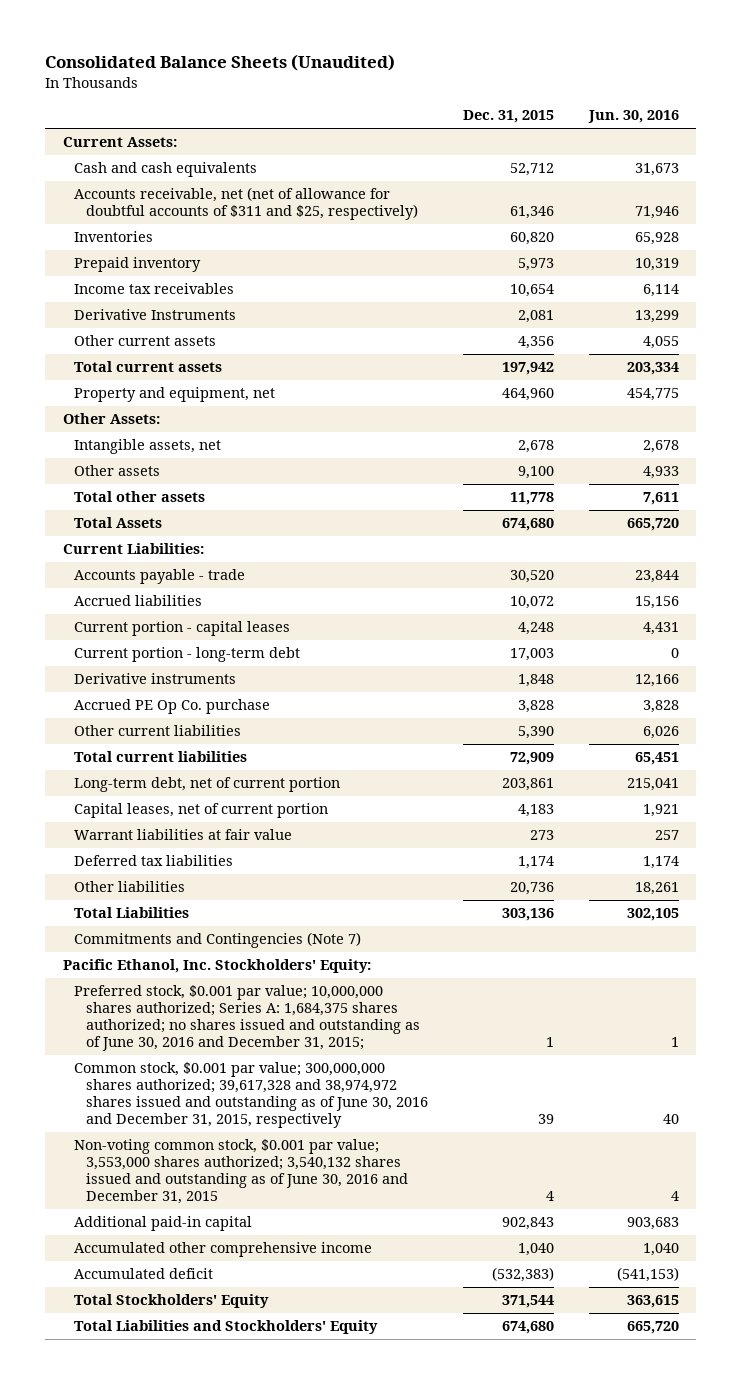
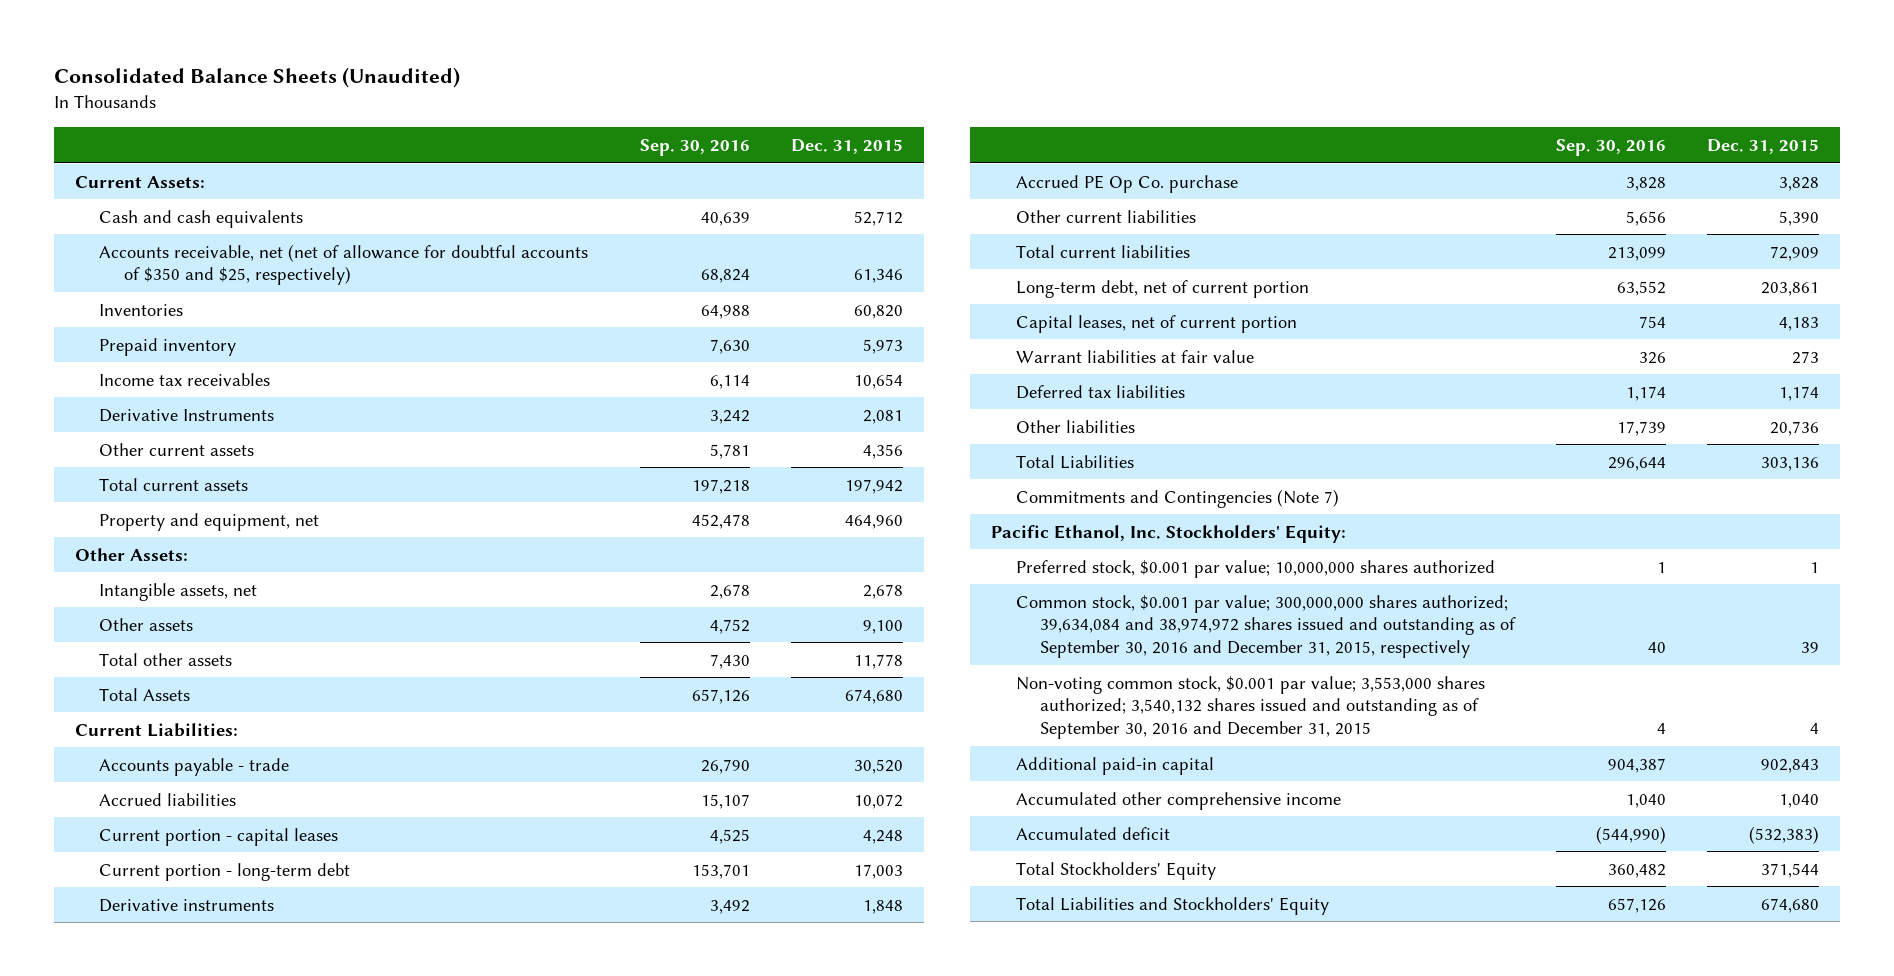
[587,110,679,124] Jun. 30, 2016 -> none
none -> [640,139,751,157] Sep. 30, 2016
[74,187,419,221] Accounts receivable, net (net of allowance for doubtful accounts of $311 and $25, respectively) -> [99,243,589,286] Accounts receivable, net (net of allowance for doubtful accounts of $350 and $25, respectively)
[74,985,421,1052] Preferred stock, $0.001 par value; 10,000,000 shares authorized; Series A: 1,684,375 shares authorized; no shares issued and outstanding as of June 30, 2016 and December 31, 2015; -> [1015,559,1495,578] Preferred stock, $0.001 par value; 10,000,000 shares authorized
[74,1062,429,1129] Common stock, $0.001 par value; 300,000,000 shares authorized; 39,617,328 and 38,974,972 shares issued and outstanding as of June 30, 2016 and December 31, 2015, respectively -> [1015,594,1517,658] Common stock, $0.001 par value; 300,000,000 shares authorized; 39,634,084 and 38,974,972 shares issued and outstanding as of September 30, 2016 and December 31, 2015, respectively
[74,1139,409,1205] Non-voting common stock, $0.001 par value; 3,553,000 shares authorized; 3,540,132 shares issued and outstanding as of June 30, 2016 and December 31, 2015 -> [1015,675,1485,739] Non-voting common stock, $0.001 par value; 3,553,000 shares authorized; 3,540,132 shares issued and outstanding as of September 30, 2016 and December 31, 2015

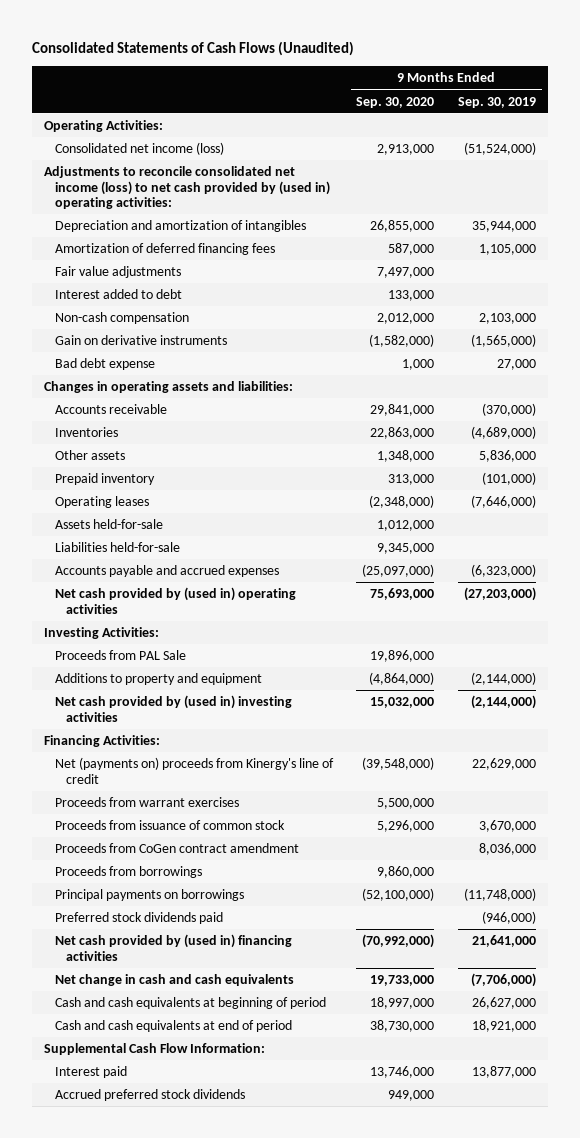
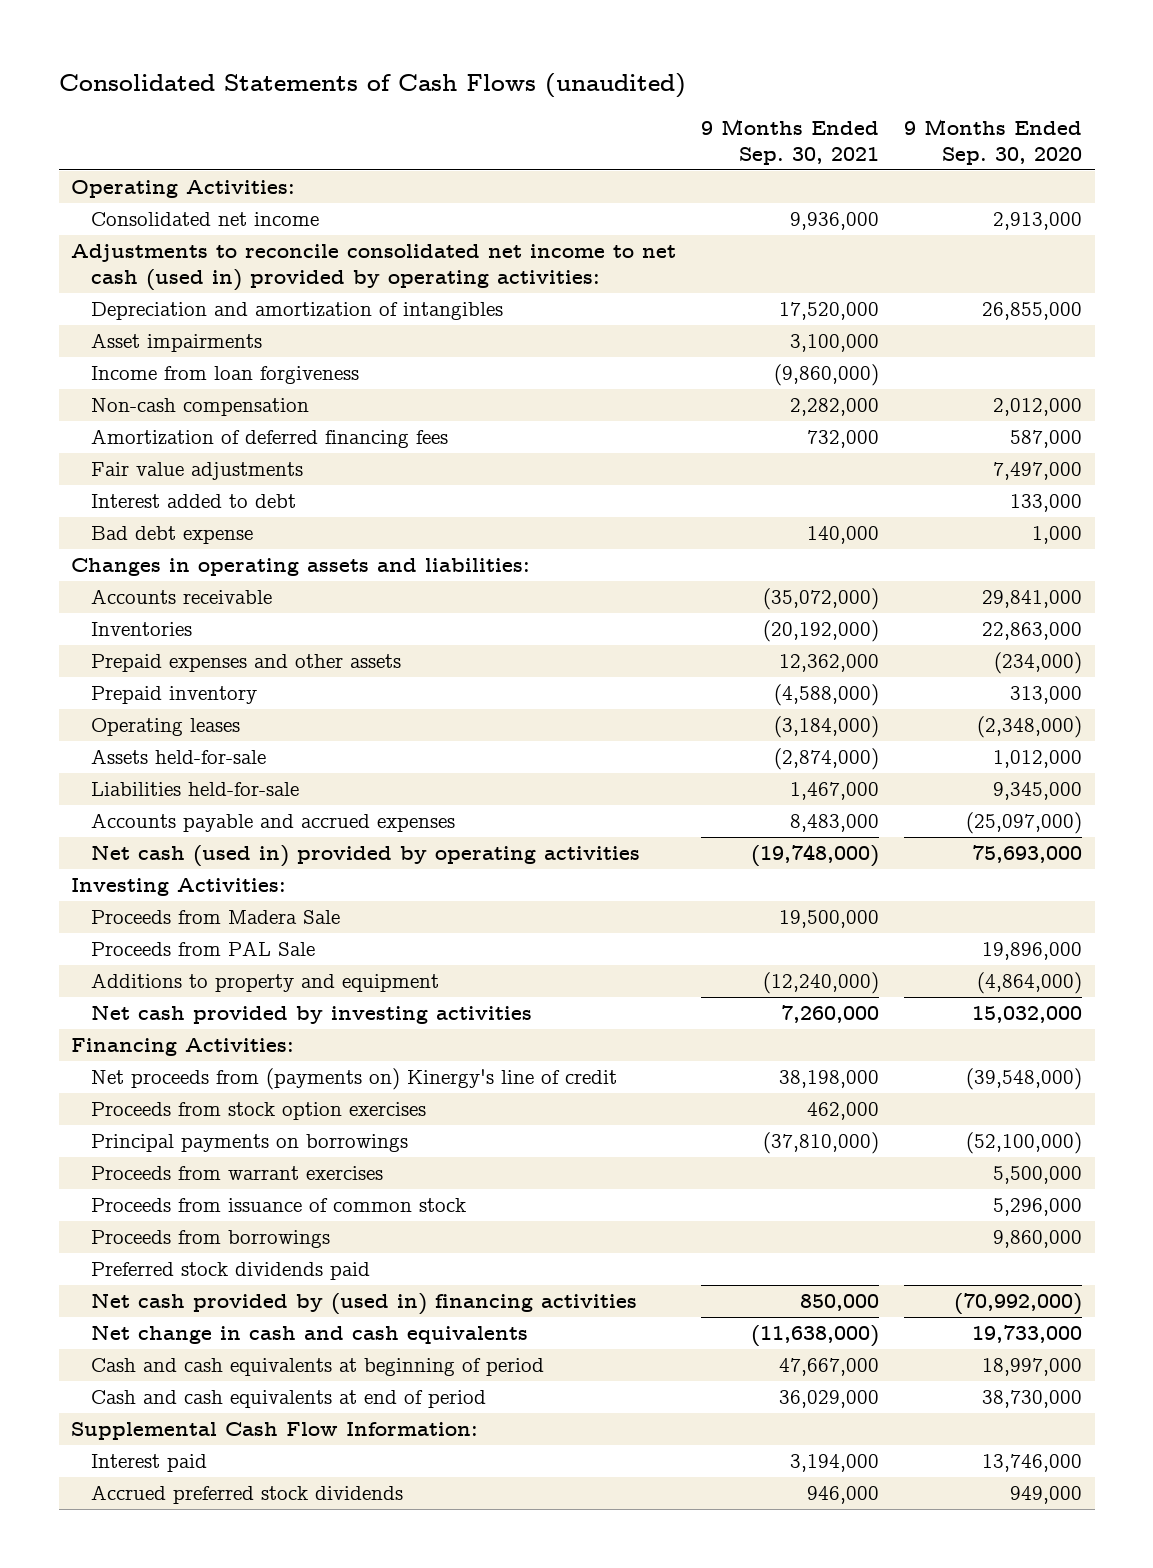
[32,40,355,56] Consolidated Statements of Cash Flows (Unaudited) -> [58,73,686,99] Consolidated Statements of Cash Flows (unaudited)
[457,96,536,108] Sep. 30, 2019 -> none
none -> [701,119,880,166] 9 Months Ended Sep. 30, 2021
[54,142,224,156] Consolidated net income (loss) -> [90,212,319,227] Consolidated net income
[43,166,330,210] Adjustments to reconcile consolidated net income (loss) to net cash provided by (used in) operating activities: -> [71,244,677,291] Adjustments to reconcile consolidated net income to net cash (used in) provided by operating activities:
none -> [90,333,262,353] Asset impairments
none -> [90,366,359,385] Income from loan forgiveness
[54,312,189,325] Non-cash compensation -> [90,398,309,417] Non-cash compensation
[54,335,227,346] Gain on derivative instruments -> none
[54,450,125,461] Other assets -> none
none -> [90,654,401,673] Prepaid expenses and other assets
[54,587,296,614] Net cash provided by (used in) operating activities -> [90,845,640,868] Net cash (used in) provided by operating activities
none -> [90,910,340,925] Proceeds from Madera Sale
[54,695,292,722] Net cash provided by (used in) investing activities -> [90,1005,532,1025] Net cash provided by investing activities
[54,757,334,784] Net (payments on) proceeds from Kinergy's line of credit -> [90,1068,617,1091] Net proceeds from (payments on) Kinergy's line of credit
none -> [90,1102,426,1121] Proceeds from stock option exercises
[54,889,244,902] Principal payments on borrowings -> [90,1134,408,1153] Principal payments on borrowings
[54,843,299,854] Proceeds from CoGen contract amendment -> none

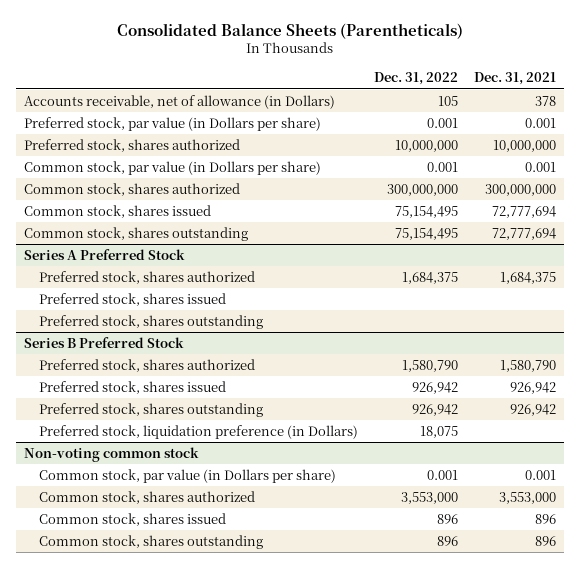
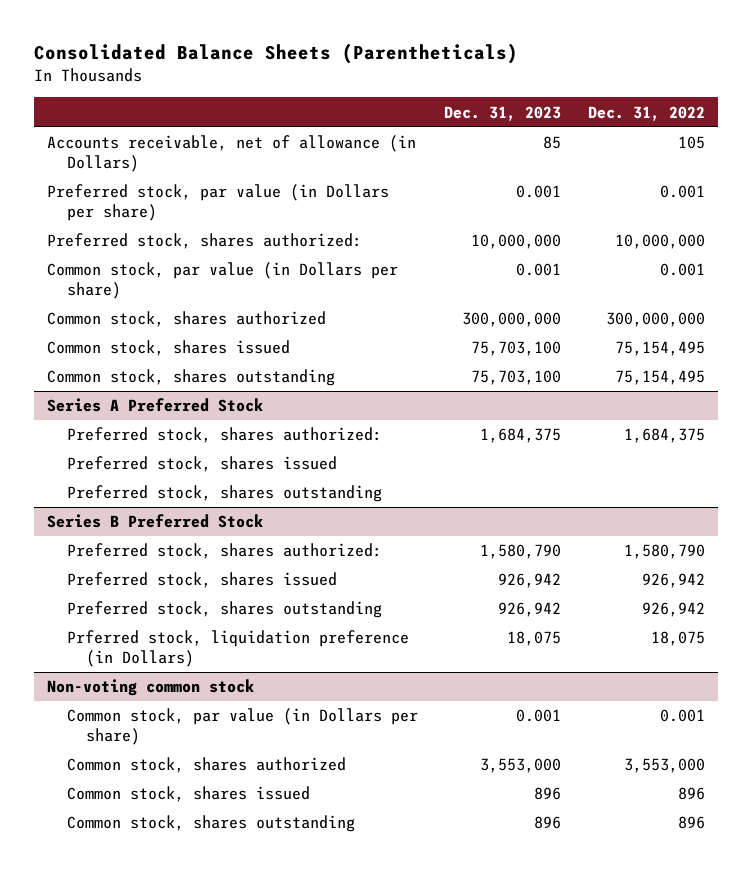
[474,72,557,86] Dec. 31, 2021 -> none
none -> [444,105,562,121] Dec. 31, 2023
[23,138,240,152] Preferred stock, shares authorized -> [47,233,363,250] Preferred stock, shares authorized:
[39,270,256,284] Preferred stock, shares authorized -> [66,427,382,444] Preferred stock, shares authorized:
[39,358,256,372] Preferred stock, shares authorized -> [66,543,382,560] Preferred stock, shares authorized:
[39,424,359,439] Preferred stock, liquidation preference (in Dollars) -> [66,630,409,668] Prferred stock, liquidation preference (in Dollars)

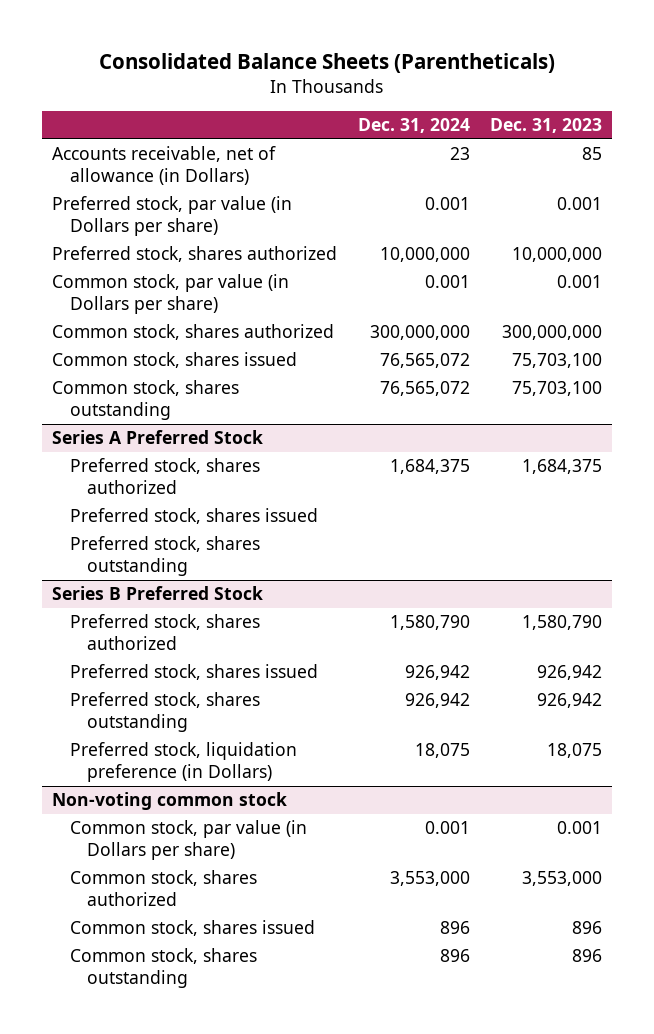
[587,105,705,121] Dec. 31, 2022 -> none
none -> [357,118,470,134] Dec. 31, 2024
[47,233,363,250] Preferred stock, shares authorized: -> [52,246,338,263] Preferred stock, shares authorized
[66,427,382,444] Preferred stock, shares authorized: -> [69,458,260,495] Preferred stock, shares authorized
[66,543,382,560] Preferred stock, shares authorized: -> [69,614,260,651] Preferred stock, shares authorized
[66,630,409,668] Prferred stock, liquidation preference (in Dollars) -> [69,742,297,783] Preferred stock, liquidation preference (in Dollars)

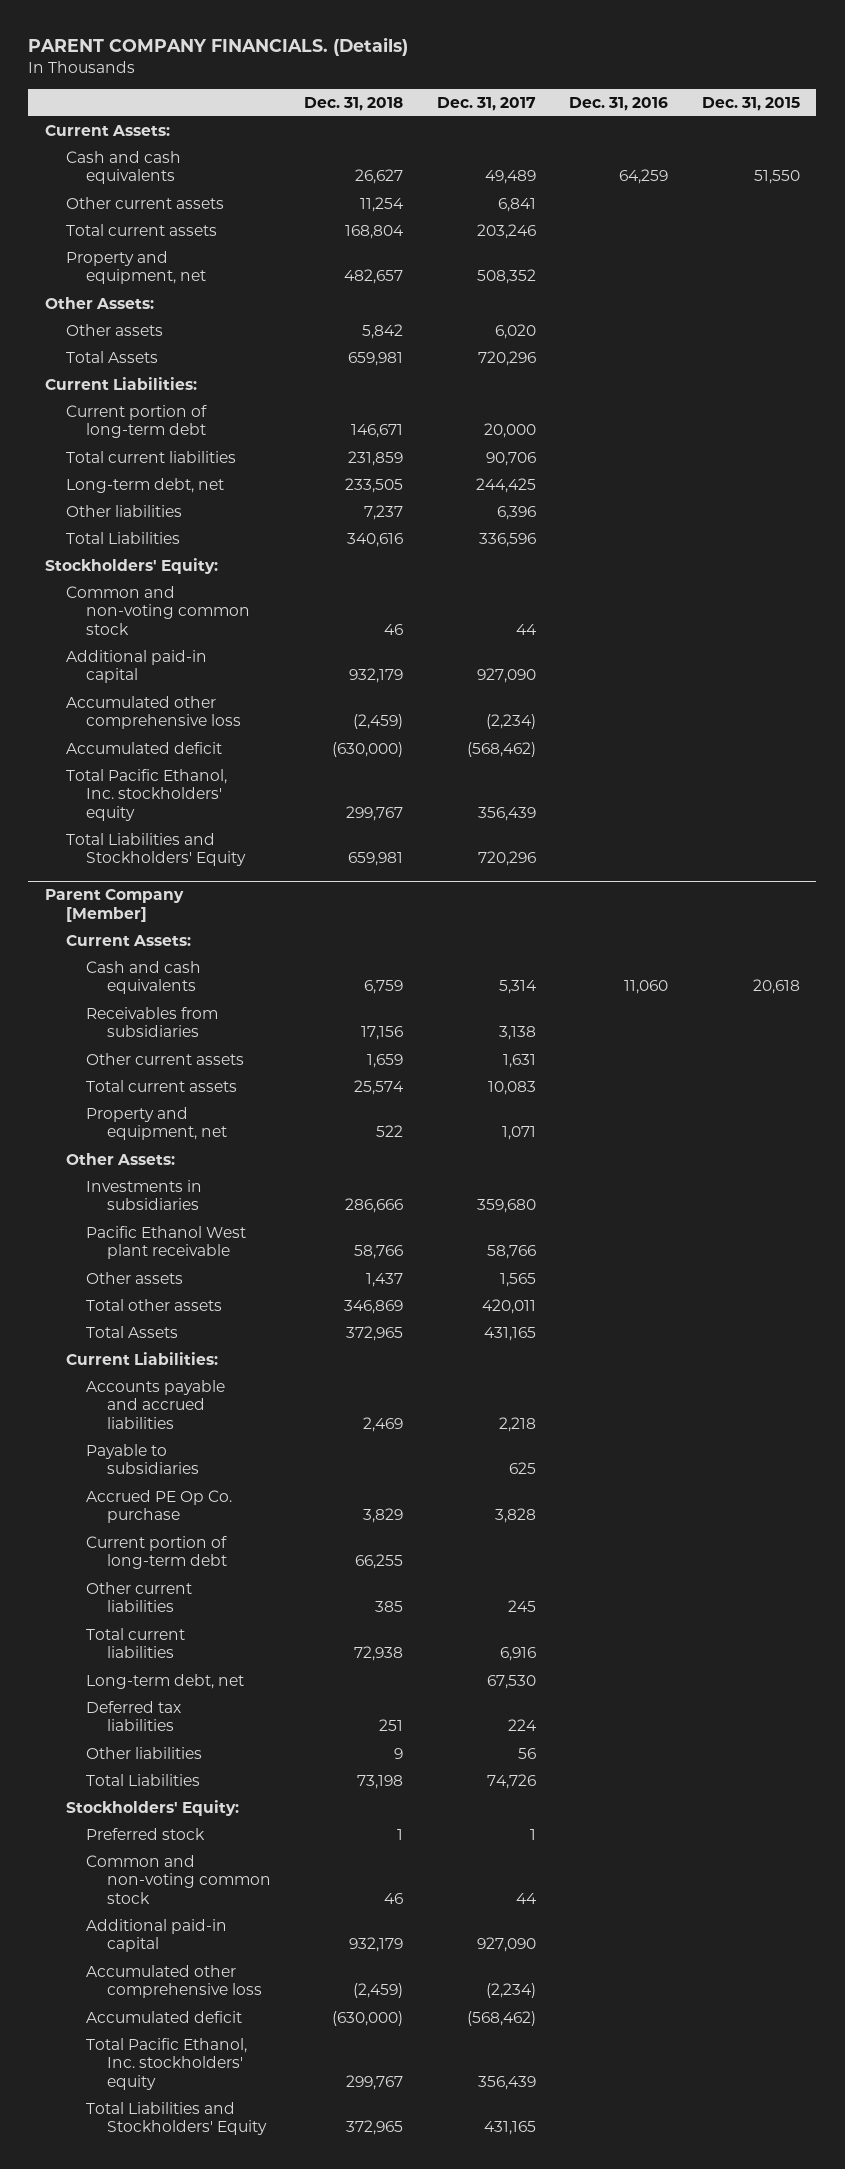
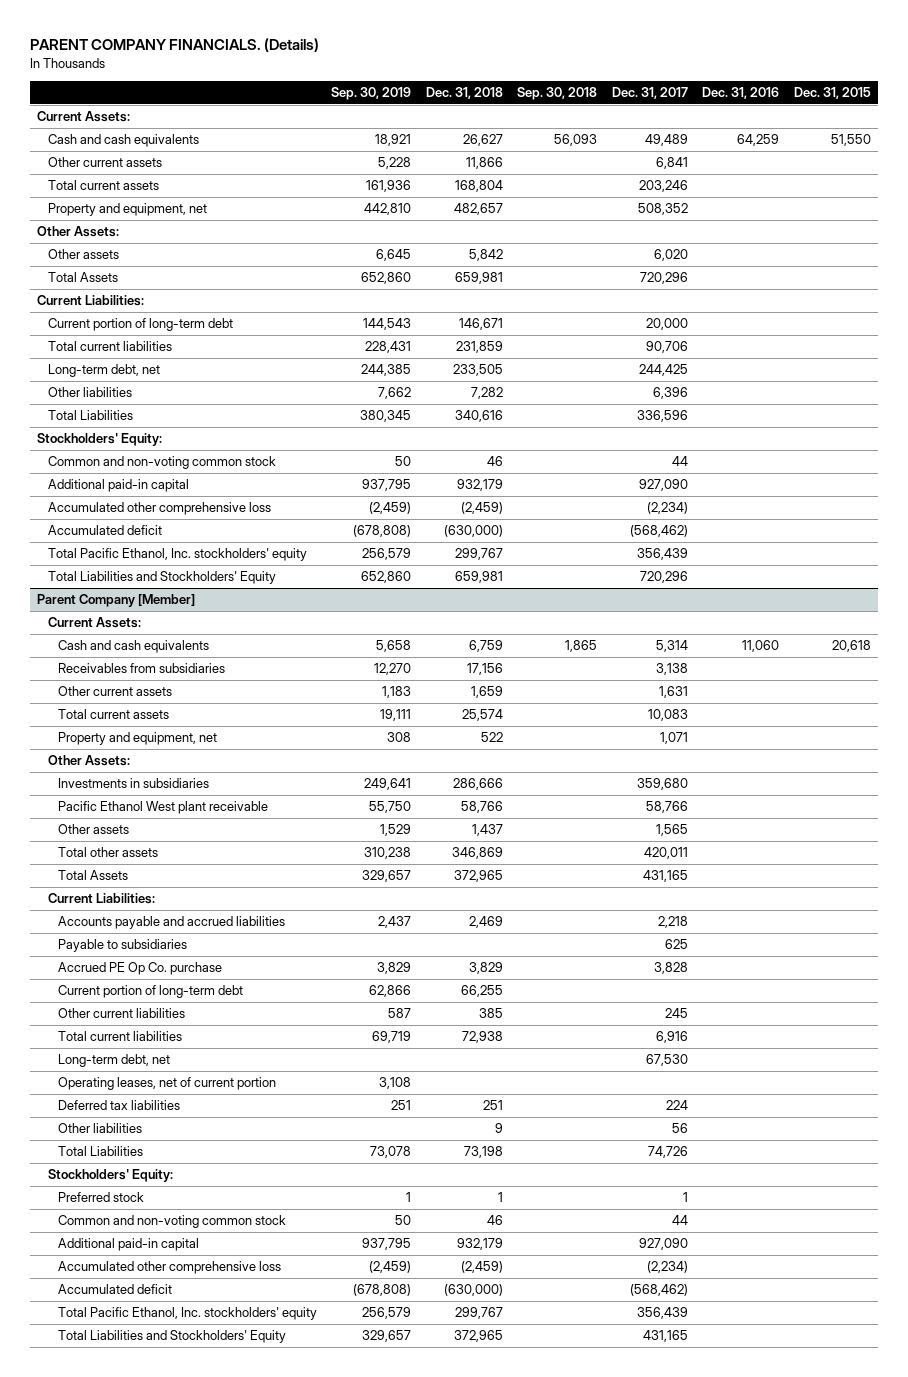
none -> [331,87,412,101] Sep. 30, 2019
none -> [517,87,598,101] Sep. 30, 2018
[360,197,405,213] 11,254 -> [465,157,503,170] 11,866
[364,505,404,521] 7,237 -> [470,387,503,400] 7,282
none -> [57,1077,276,1091] Operating leases, net of current portion

